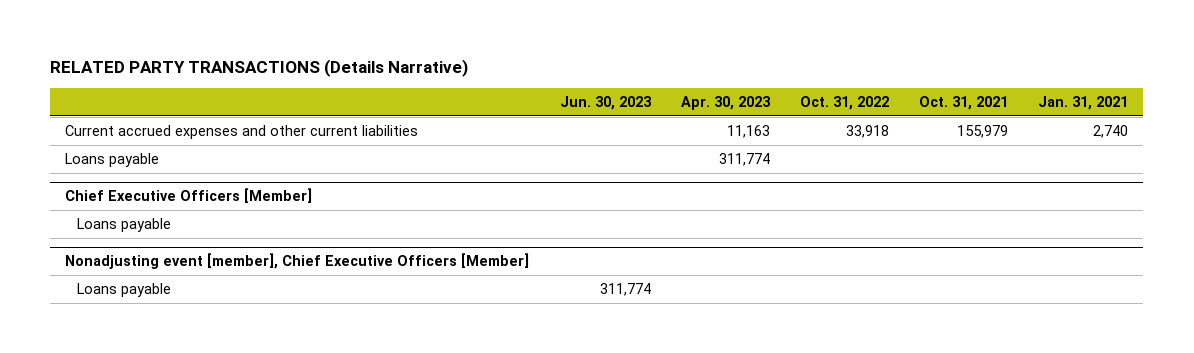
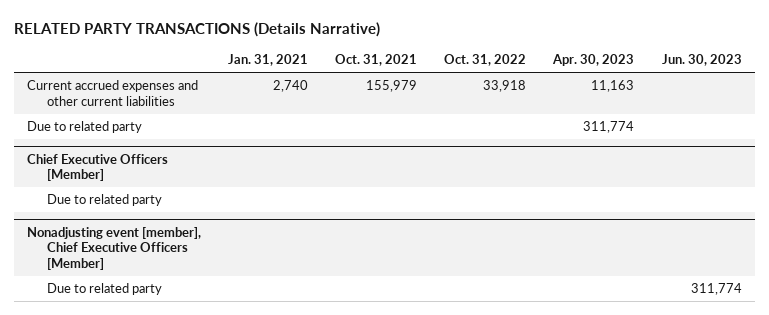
[65,153,160,168] Loans payable -> [27,121,143,134] Due to related party
[76,218,171,233] Loans payable -> [47,194,163,207] Due to related party
[76,283,171,298] Loans payable -> [47,283,163,296] Due to related party

